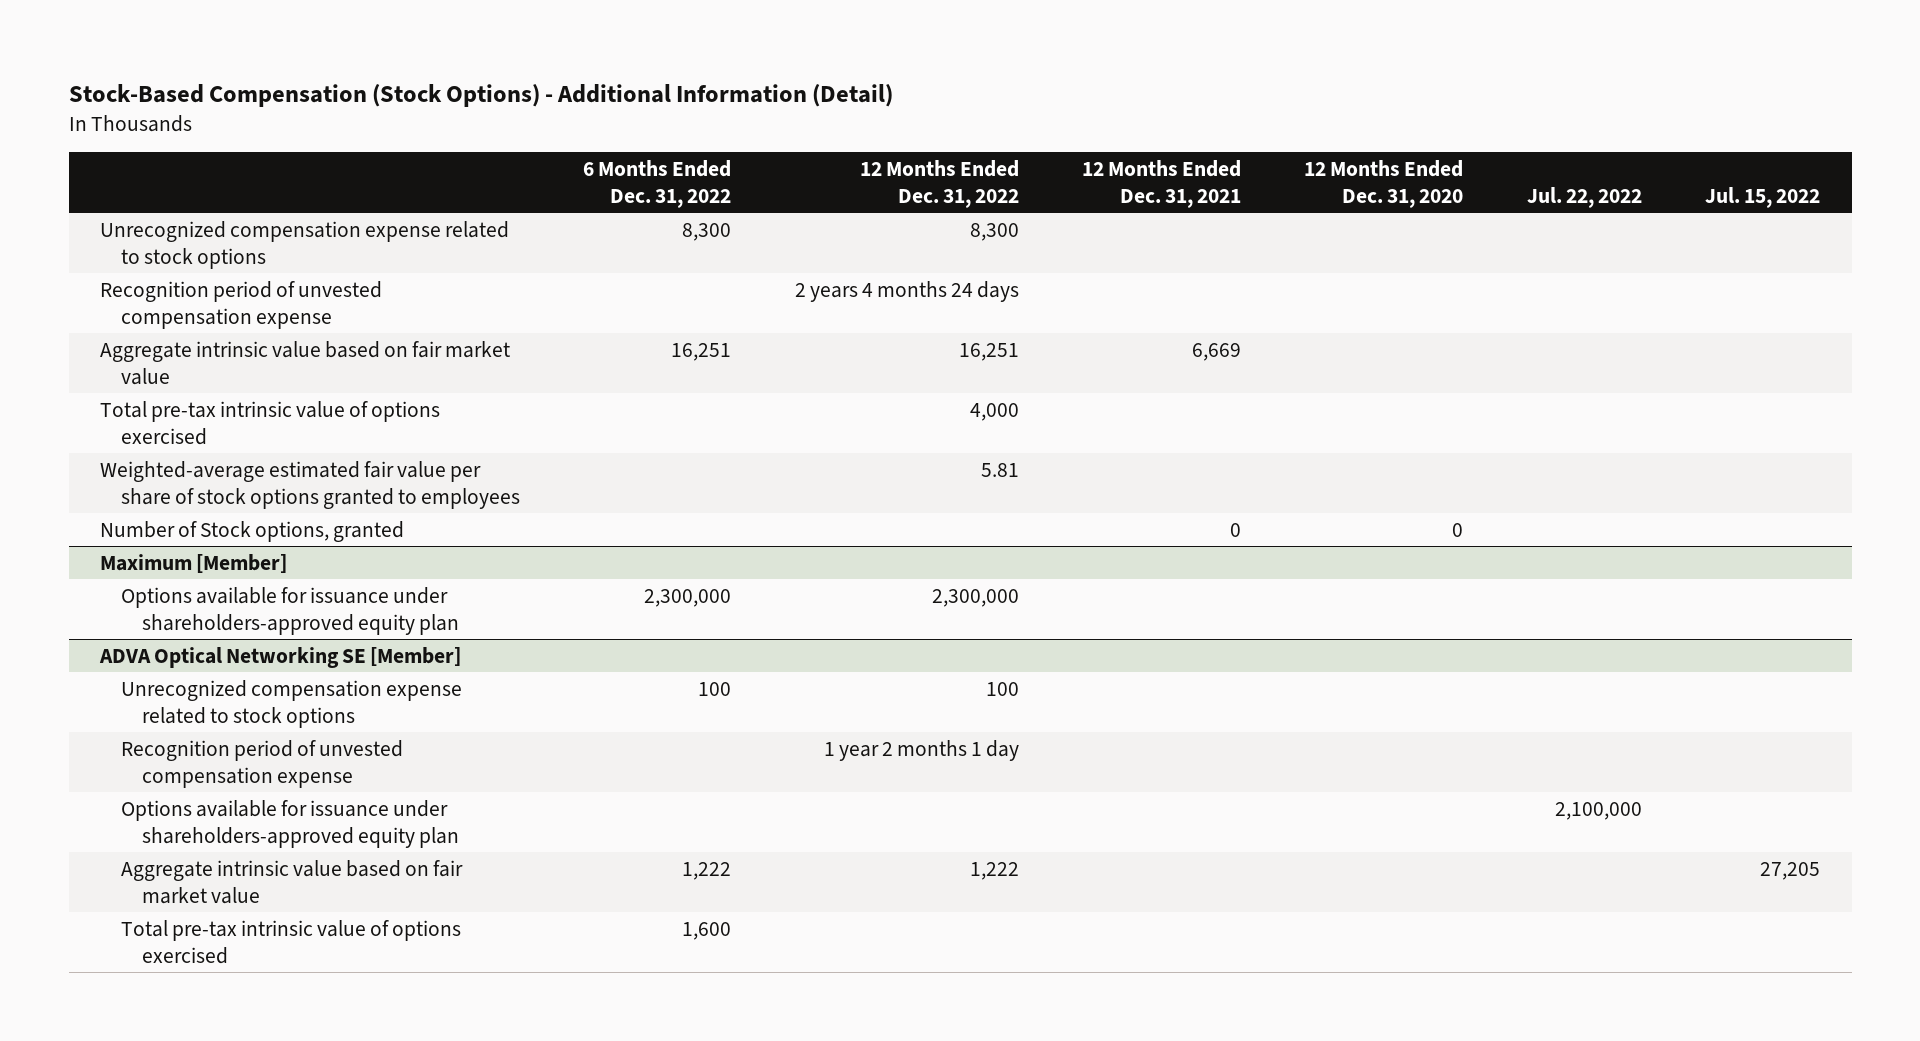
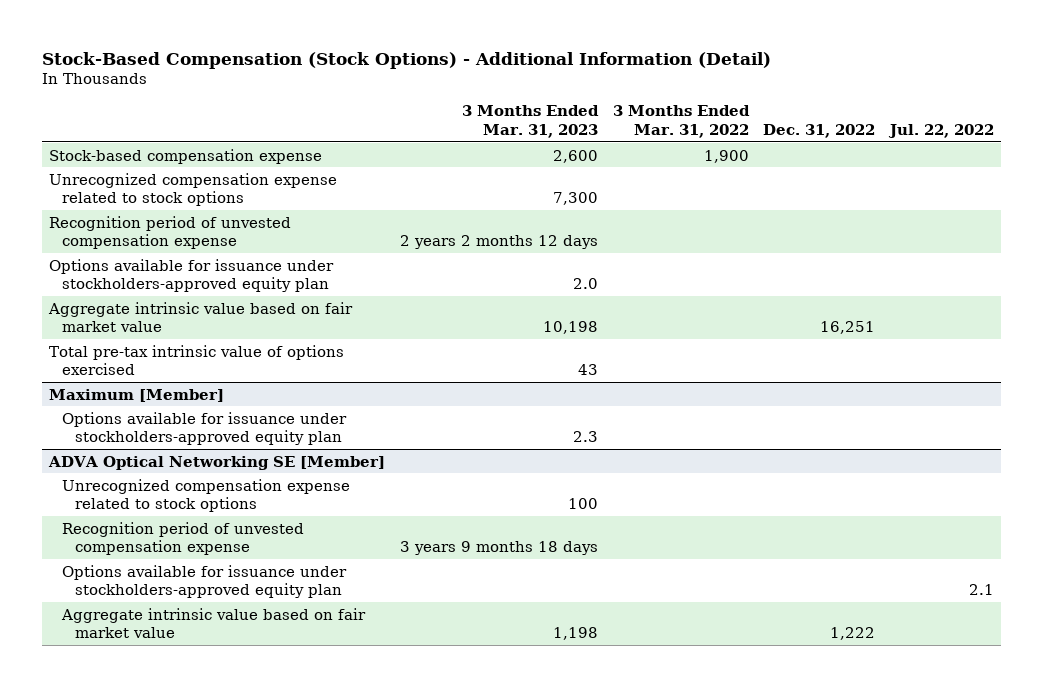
[583,159,732,208] 6 Months Ended Dec. 31, 2022 -> none
[859,159,1019,208] 12 Months Ended Dec. 31, 2022 -> none
[1082,159,1242,208] 12 Months Ended Dec. 31, 2021 -> none
[1304,159,1464,208] 12 Months Ended Dec. 31, 2020 -> none
[1704,186,1820,208] Jul. 15, 2022 -> none
none -> [461,105,599,139] 3 Months Ended Mar. 31, 2023
none -> [612,105,750,139] 3 Months Ended Mar. 31, 2022
none -> [763,124,876,139] Dec. 31, 2022
none -> [49,148,323,164] Stock-based compensation expense
none -> [49,258,335,293] Options available for issuance under stockholders-approved equity plan
[100,460,521,509] Weighted-average estimated fair value per share of stock options granted to employees -> none
[100,520,405,542] Number of Stock options, granted -> none
[121,586,459,635] Options available for issuance under shareholders-approved equity plan -> [61,411,347,446] Options available for issuance under stockholders-approved equity plan
[121,799,459,848] Options available for issuance under shareholders-approved equity plan -> [61,564,347,599] Options available for issuance under stockholders-approved equity plan
[1554,801,1642,820] 2,100,000 -> [968,584,994,596] 2.1
[121,919,462,964] Total pre-tax intrinsic value of options exercised -> none

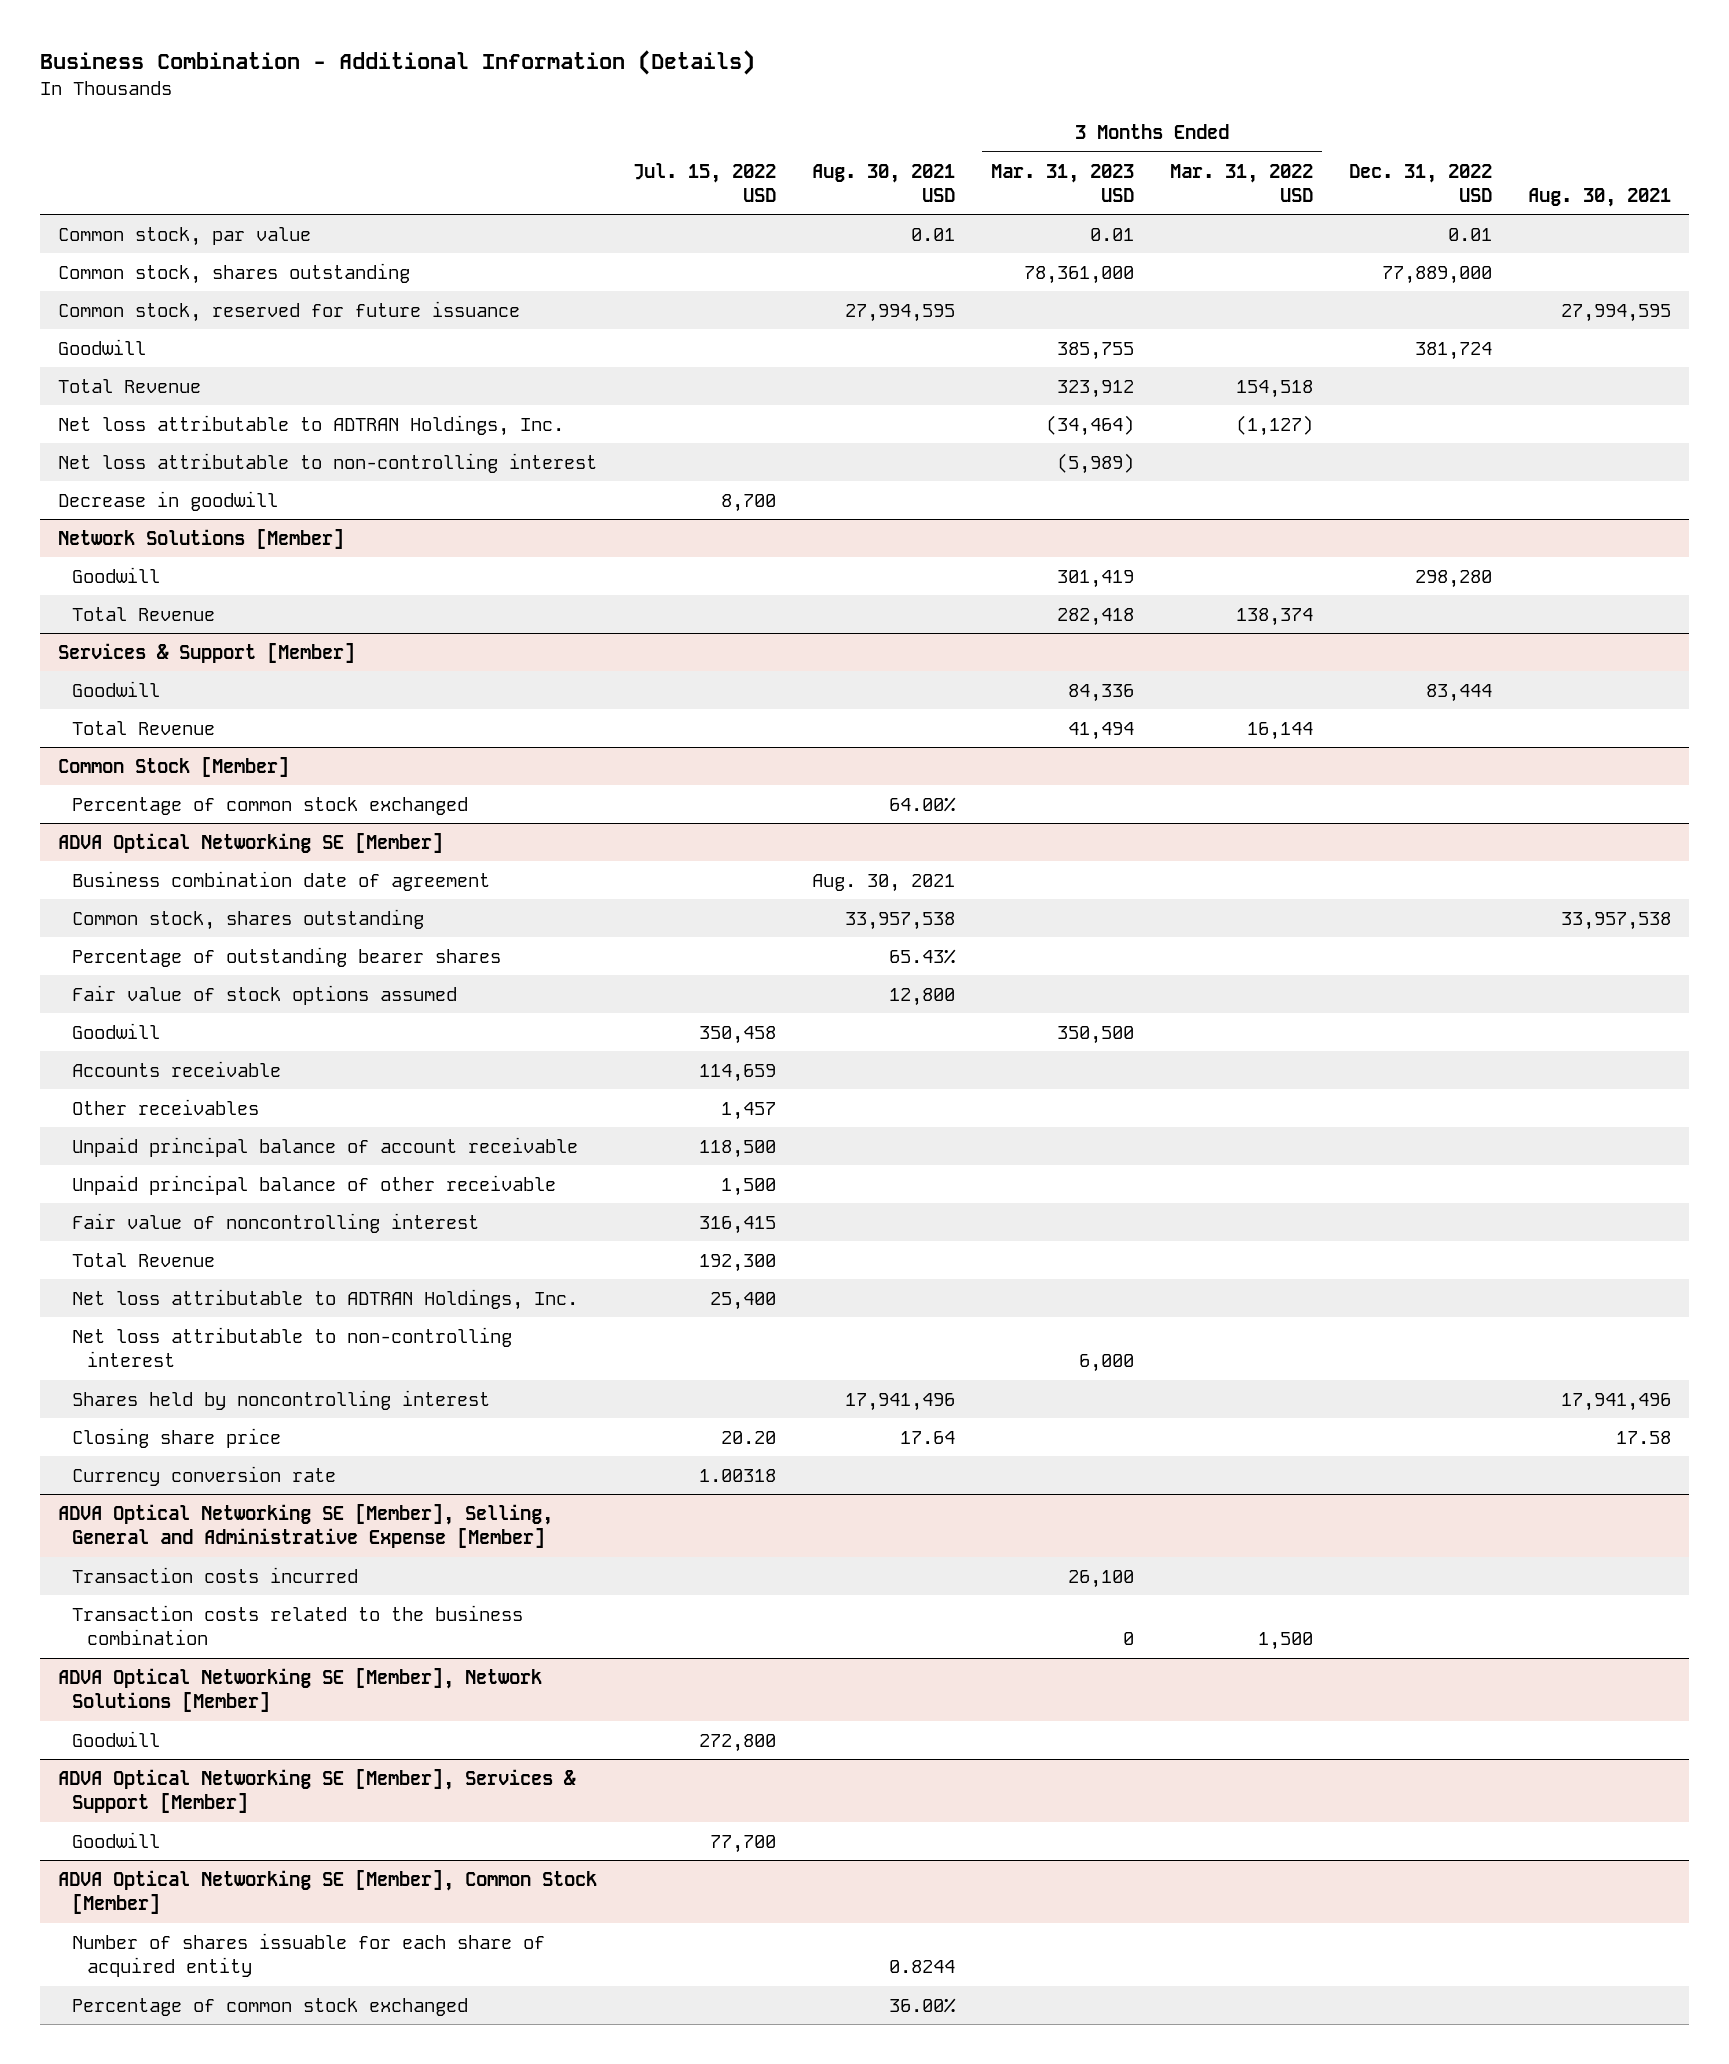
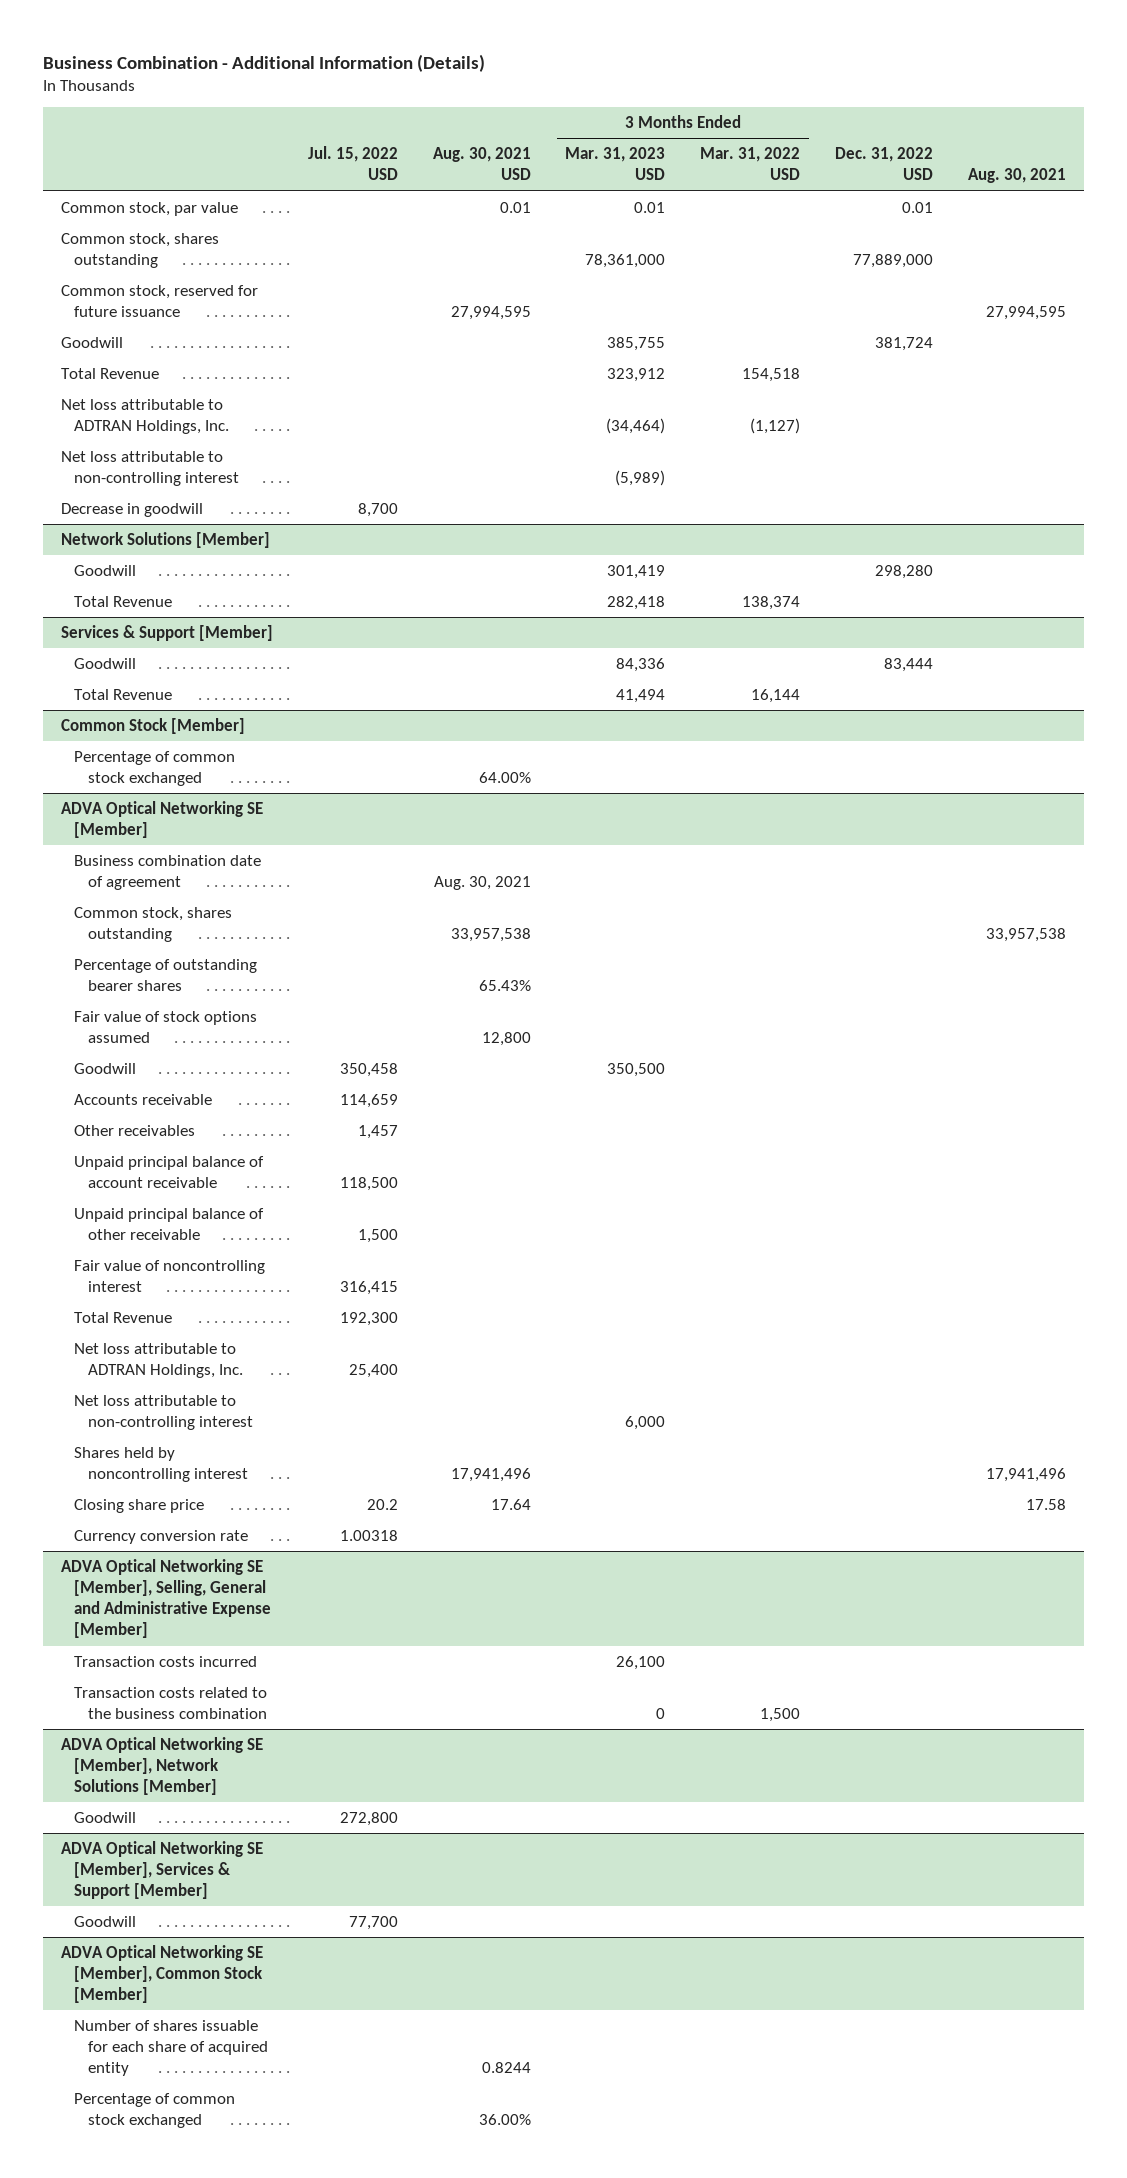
[720,1430,776,1444] 20.20 -> [366,1498,398,1510] 20.2

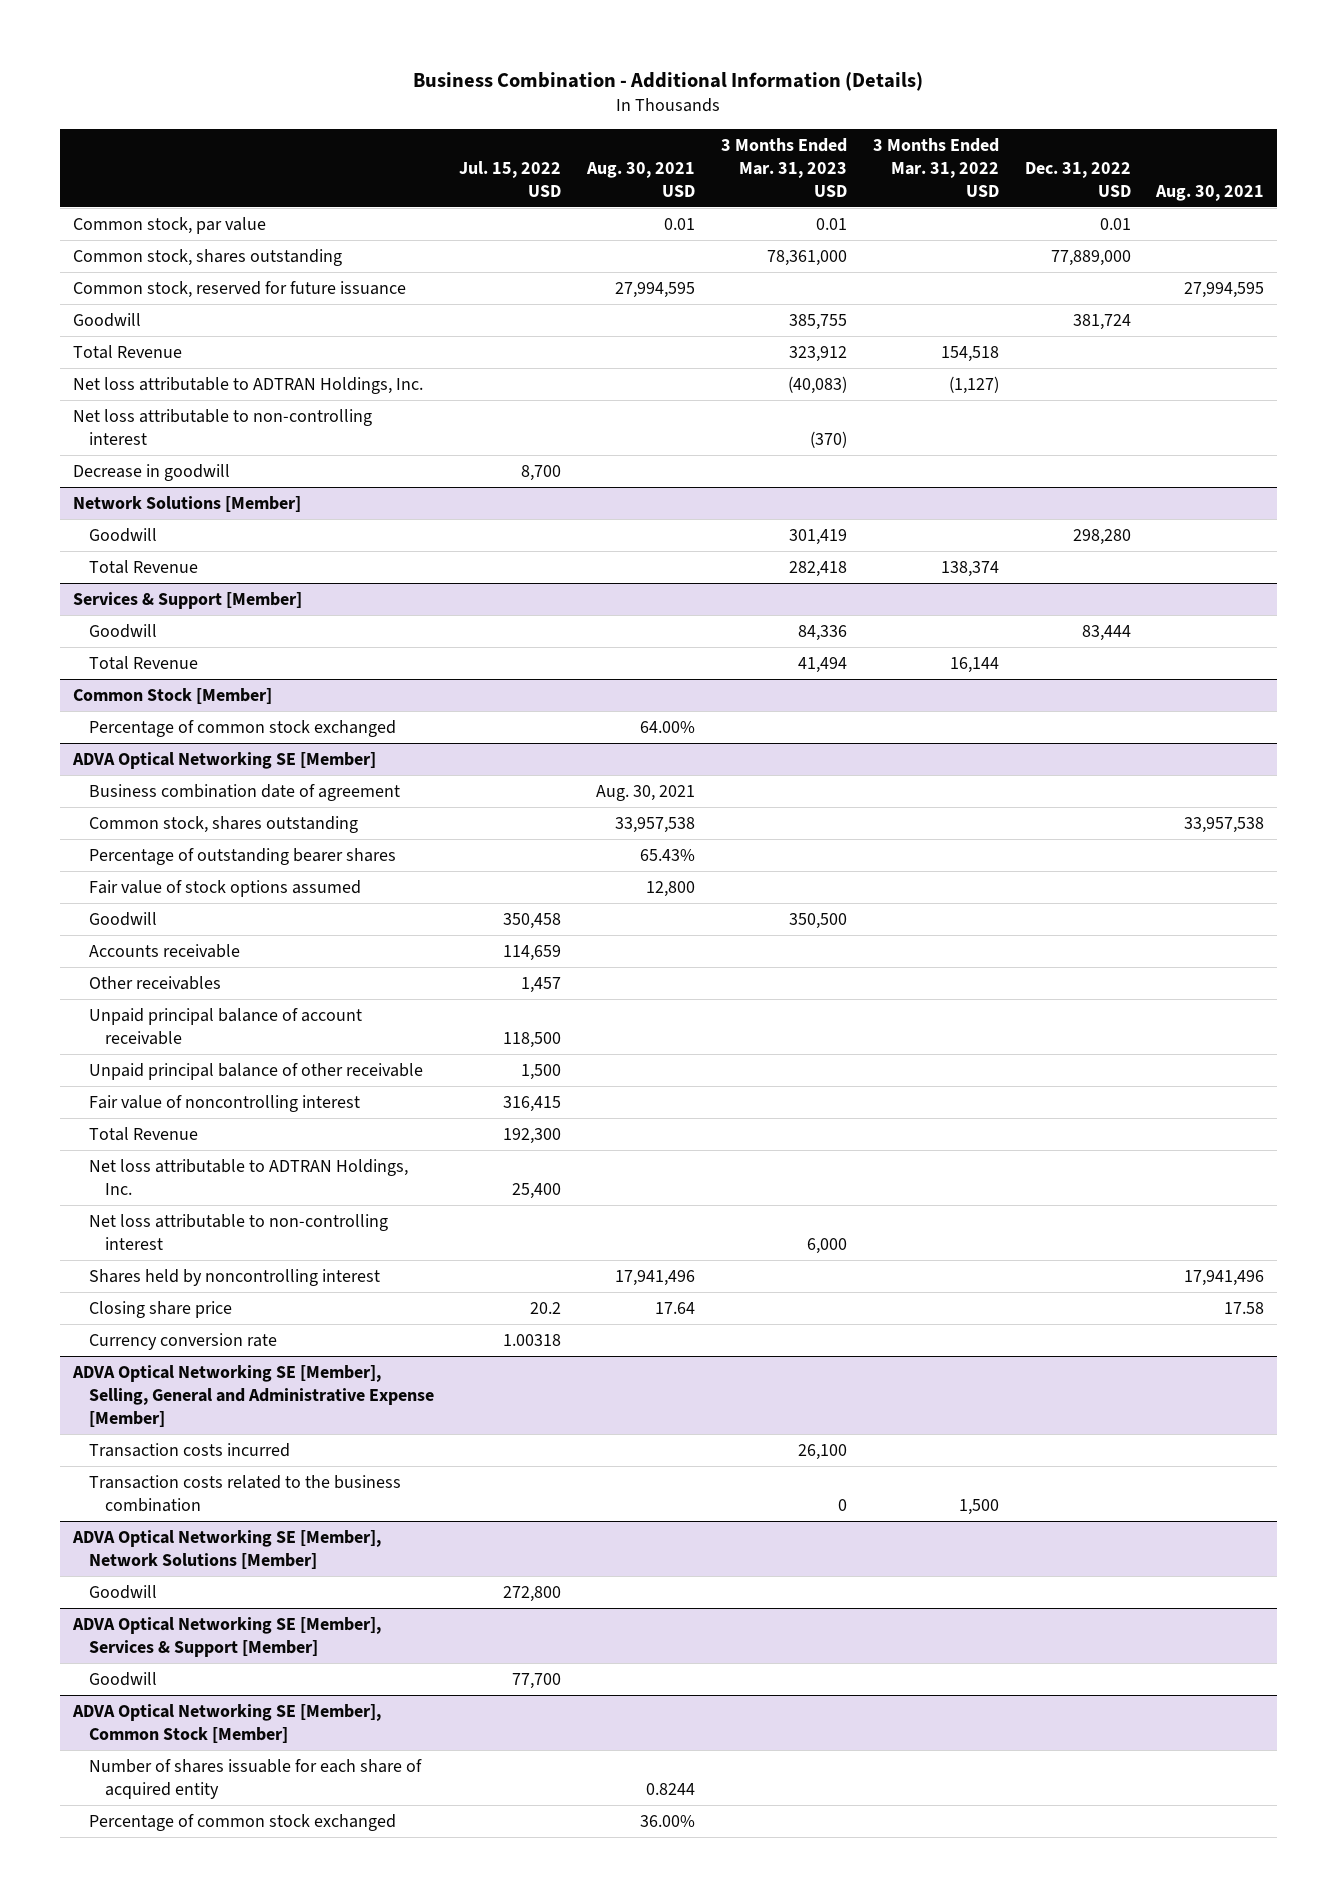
[606,418,666,435] (34,464) -> [787,375,847,394] (40,083)
[615,470,666,487] (5,989) -> [809,430,847,448] (370)

